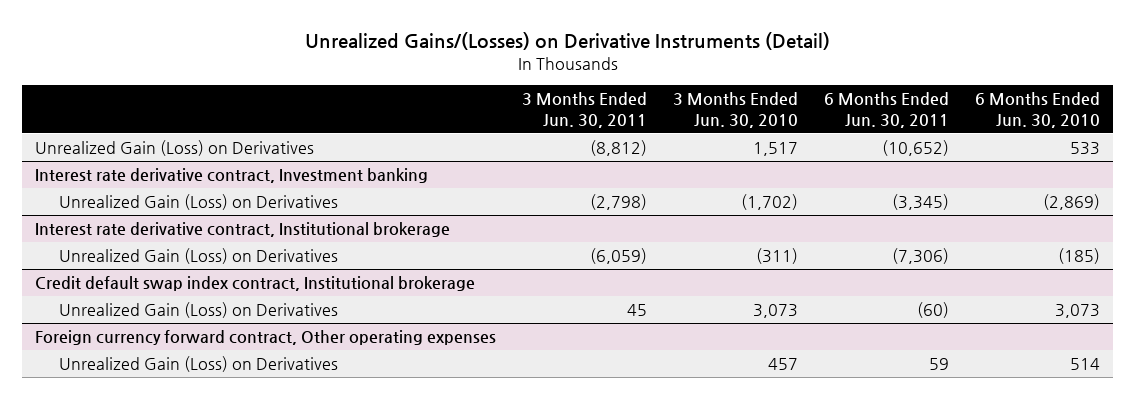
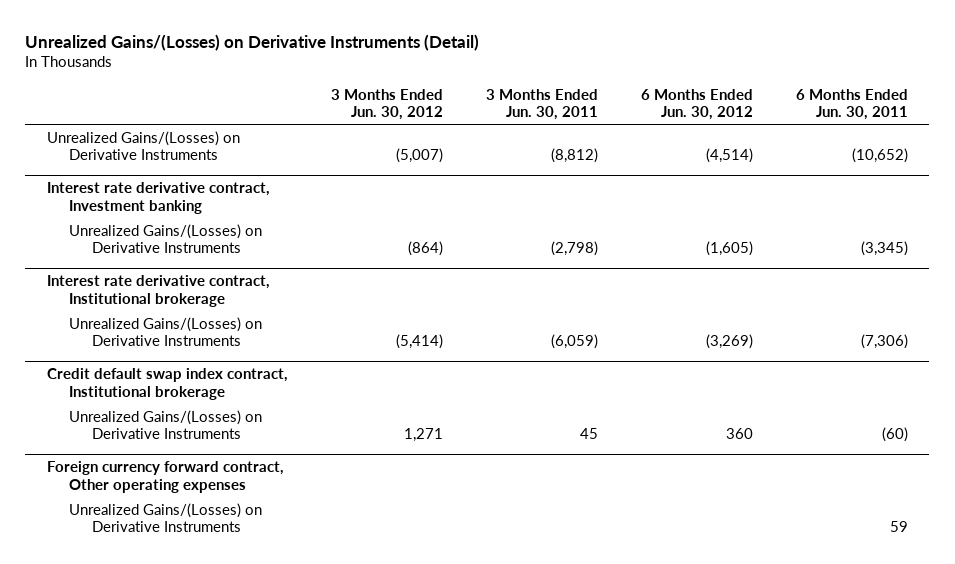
[673,92,799,128] 3 Months Ended Jun. 30, 2010 -> none
[975,92,1101,128] 6 Months Ended Jun. 30, 2010 -> none
none -> [330,88,443,121] 3 Months Ended Jun. 30, 2012
none -> [640,88,753,121] 6 Months Ended Jun. 30, 2012
[35,140,315,157] Unrealized Gain (Loss) on Derivatives -> [46,130,240,161] Unrealized Gains/(Losses) on Derivative Instruments
[58,194,338,211] Unrealized Gain (Loss) on Derivatives -> [69,223,263,254] Unrealized Gains/(Losses) on Derivative Instruments
[58,248,338,265] Unrealized Gain (Loss) on Derivatives -> [69,316,263,347] Unrealized Gains/(Losses) on Derivative Instruments
[58,302,338,319] Unrealized Gain (Loss) on Derivatives -> [69,409,263,440] Unrealized Gains/(Losses) on Derivative Instruments
[58,356,338,373] Unrealized Gain (Loss) on Derivatives -> [69,502,263,533] Unrealized Gains/(Losses) on Derivative Instruments

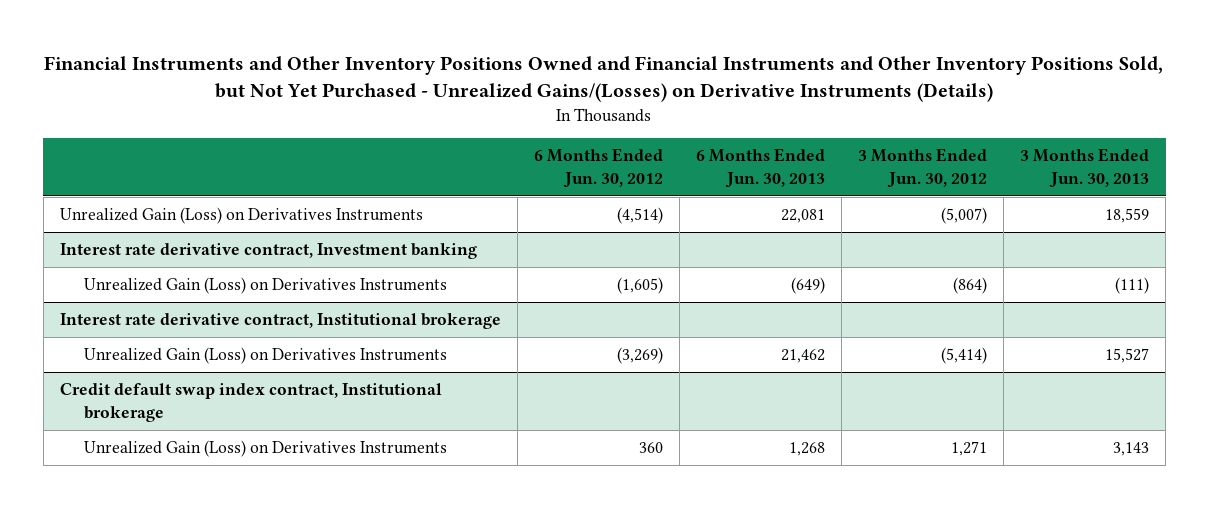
[25,33,480,51] Unrealized Gains/(Losses) on Derivative Instruments (Detail) -> [44,56,1164,103] Financial Instruments and Other Inventory Positions Owned and Financial Instruments and Other Inventory Positions Sold, but Not Yet Purchased - Unrealized Gains/(Losses) on Derivative Instruments (Details)
[485,88,598,121] 3 Months Ended Jun. 30, 2011 -> none
[795,88,908,121] 6 Months Ended Jun. 30, 2011 -> none
none -> [695,148,825,189] 6 Months Ended Jun. 30, 2013
none -> [1020,148,1150,189] 3 Months Ended Jun. 30, 2013
[46,130,240,161] Unrealized Gains/(Losses) on Derivative Instruments -> [59,207,423,225] Unrealized Gain (Loss) on Derivatives Instruments
[69,223,263,254] Unrealized Gains/(Losses) on Derivative Instruments -> [83,277,447,295] Unrealized Gain (Loss) on Derivatives Instruments
[69,316,263,347] Unrealized Gains/(Losses) on Derivative Instruments -> [83,347,447,365] Unrealized Gain (Loss) on Derivatives Instruments
[46,461,284,493] Foreign currency forward contract, Other operating expenses -> none
[69,502,263,533] Unrealized Gains/(Losses) on Derivative Instruments -> none
[69,409,263,440] Unrealized Gains/(Losses) on Derivative Instruments -> [83,440,447,458] Unrealized Gain (Loss) on Derivatives Instruments

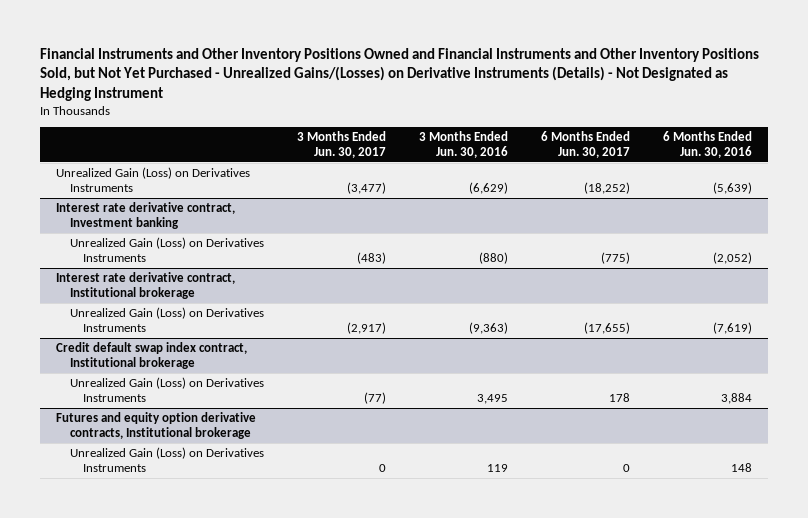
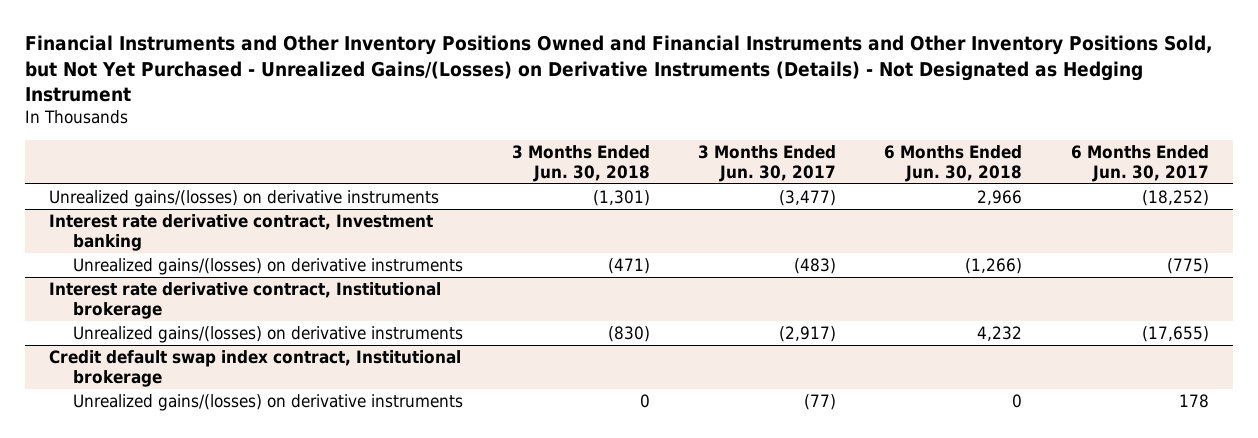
[418,131,508,158] 3 Months Ended Jun. 30, 2016 -> none
[662,131,752,158] 6 Months Ended Jun. 30, 2016 -> none
none -> [511,144,650,182] 3 Months Ended Jun. 30, 2018
none -> [884,144,1023,182] 6 Months Ended Jun. 30, 2018
[56,167,251,192] Unrealized Gain (Loss) on Derivatives Instruments -> [48,190,439,208] Unrealized gains/(losses) on derivative instruments
[69,237,264,262] Unrealized Gain (Loss) on Derivatives Instruments -> [73,258,464,276] Unrealized gains/(losses) on derivative instruments
[69,307,264,332] Unrealized Gain (Loss) on Derivatives Instruments -> [73,326,464,344] Unrealized gains/(losses) on derivative instruments
[56,412,257,439] Futures and equity option derivative contracts, Institutional brokerage -> none
[69,447,264,472] Unrealized Gain (Loss) on Derivatives Instruments -> none
[69,377,264,402] Unrealized Gain (Loss) on Derivatives Instruments -> [73,394,464,412] Unrealized gains/(losses) on derivative instruments

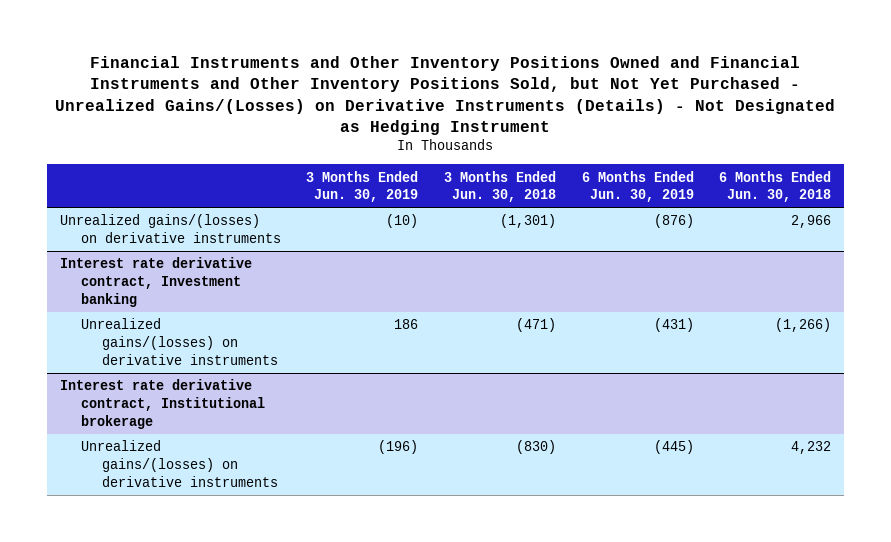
[698,144,837,182] 3 Months Ended Jun. 30, 2017 -> none
[1070,144,1209,182] 6 Months Ended Jun. 30, 2017 -> none
none -> [306,170,419,203] 3 Months Ended Jun. 30, 2019
none -> [581,170,694,203] 6 Months Ended Jun. 30, 2019
[48,350,461,387] Credit default swap index contract, Institutional brokerage -> none
[73,394,464,412] Unrealized gains/(losses) on derivative instruments -> none

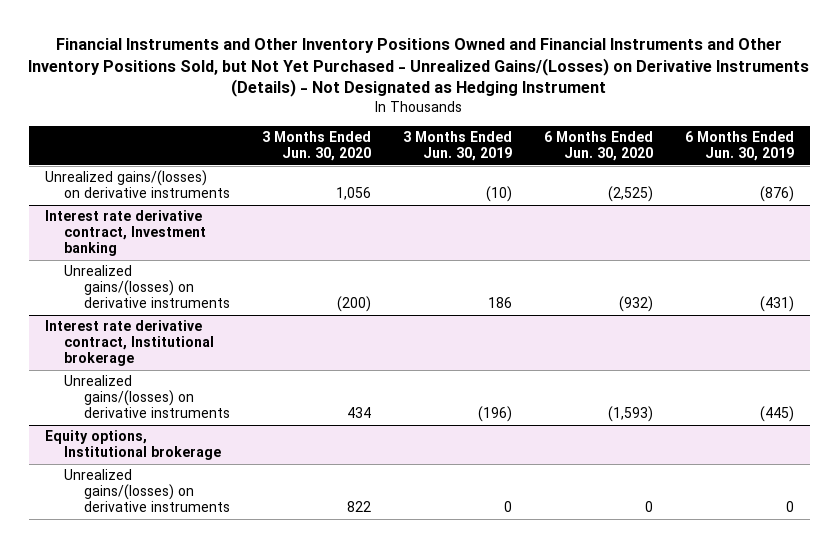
[444,170,557,203] 3 Months Ended Jun. 30, 2018 -> none
[719,170,832,203] 6 Months Ended Jun. 30, 2018 -> none
none -> [262,131,372,162] 3 Months Ended Jun. 30, 2020
none -> [544,131,654,162] 6 Months Ended Jun. 30, 2020
none -> [44,430,222,461] Equity options, Institutional brokerage
none -> [64,469,230,513] Unrealized gains/(losses) on derivative instruments

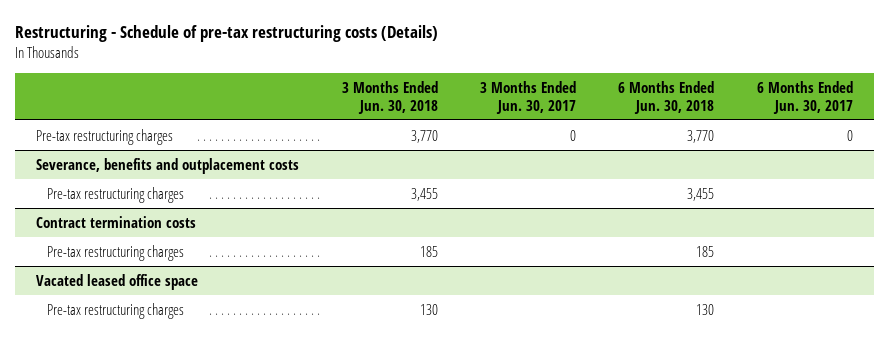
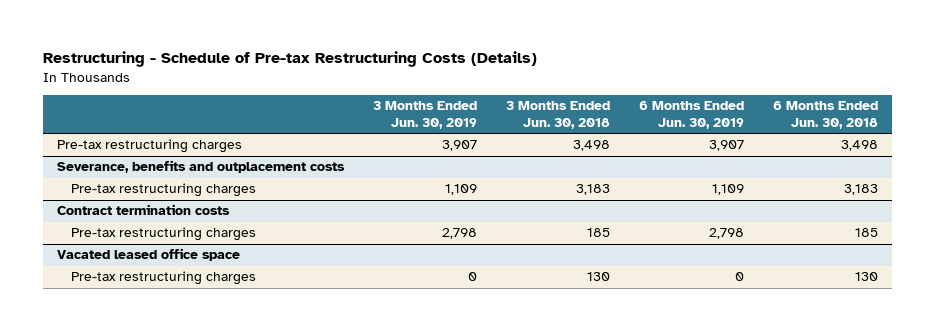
[15,25,439,43] Restructuring - Schedule of pre-tax restructuring costs (Details) -> [42,51,537,68] Restructuring - Schedule of Pre-tax Restructuring Costs (Details)
[480,80,577,114] 3 Months Ended Jun. 30, 2017 -> none
[756,80,853,114] 6 Months Ended Jun. 30, 2017 -> none
none -> [373,101,478,129] 3 Months Ended Jun. 30, 2019
none -> [638,101,744,129] 6 Months Ended Jun. 30, 2019
[410,129,438,143] 3,770 -> [572,140,610,152] 3,498
[687,129,715,143] 3,770 -> [840,140,878,152] 3,498
[410,187,438,201] 3,455 -> [575,184,610,196] 3,183
[687,187,715,201] 3,455 -> [843,184,878,196] 3,183

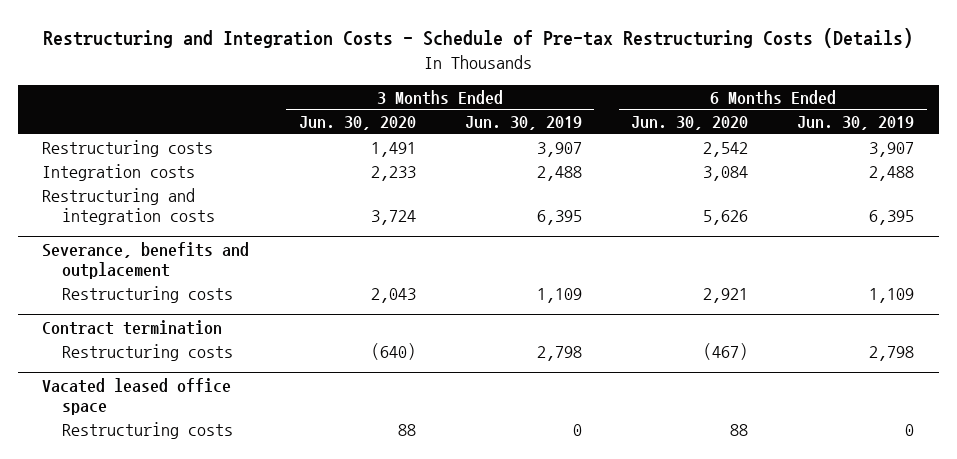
[42,51,537,68] Restructuring - Schedule of Pre-tax Restructuring Costs (Details) -> [43,28,914,49] Restructuring and Integration Costs - Schedule of Pre-tax Restructuring Costs (Details)
[505,101,610,129] 3 Months Ended Jun. 30, 2018 -> none
[772,101,878,129] 6 Months Ended Jun. 30, 2018 -> none
none -> [298,115,416,130] Jun. 30, 2020
none -> [631,115,749,130] Jun. 30, 2020
[57,139,243,154] Pre-tax restructuring charges -> [42,139,214,157] Restructuring costs
none -> [42,163,196,181] Integration costs
none -> [42,187,216,225] Restructuring and integration costs
[57,160,346,174] Severance, benefits and outplacement costs -> [42,241,250,279] Severance, benefits and outplacement
[70,183,256,198] Pre-tax restructuring charges -> [62,285,234,303] Restructuring costs
[57,204,231,216] Contract termination costs -> [42,319,223,335] Contract termination
[70,227,256,242] Pre-tax restructuring charges -> [62,343,234,361] Restructuring costs
[70,271,256,286] Pre-tax restructuring charges -> [62,421,234,439] Restructuring costs

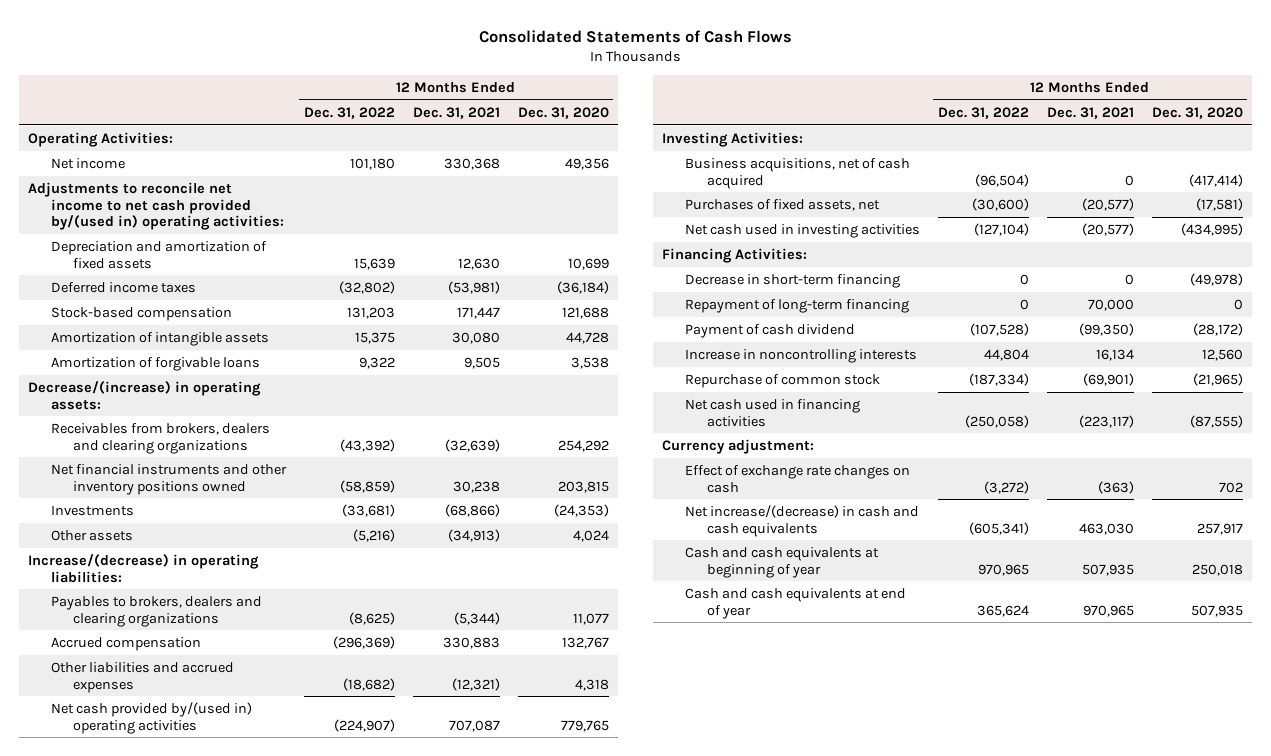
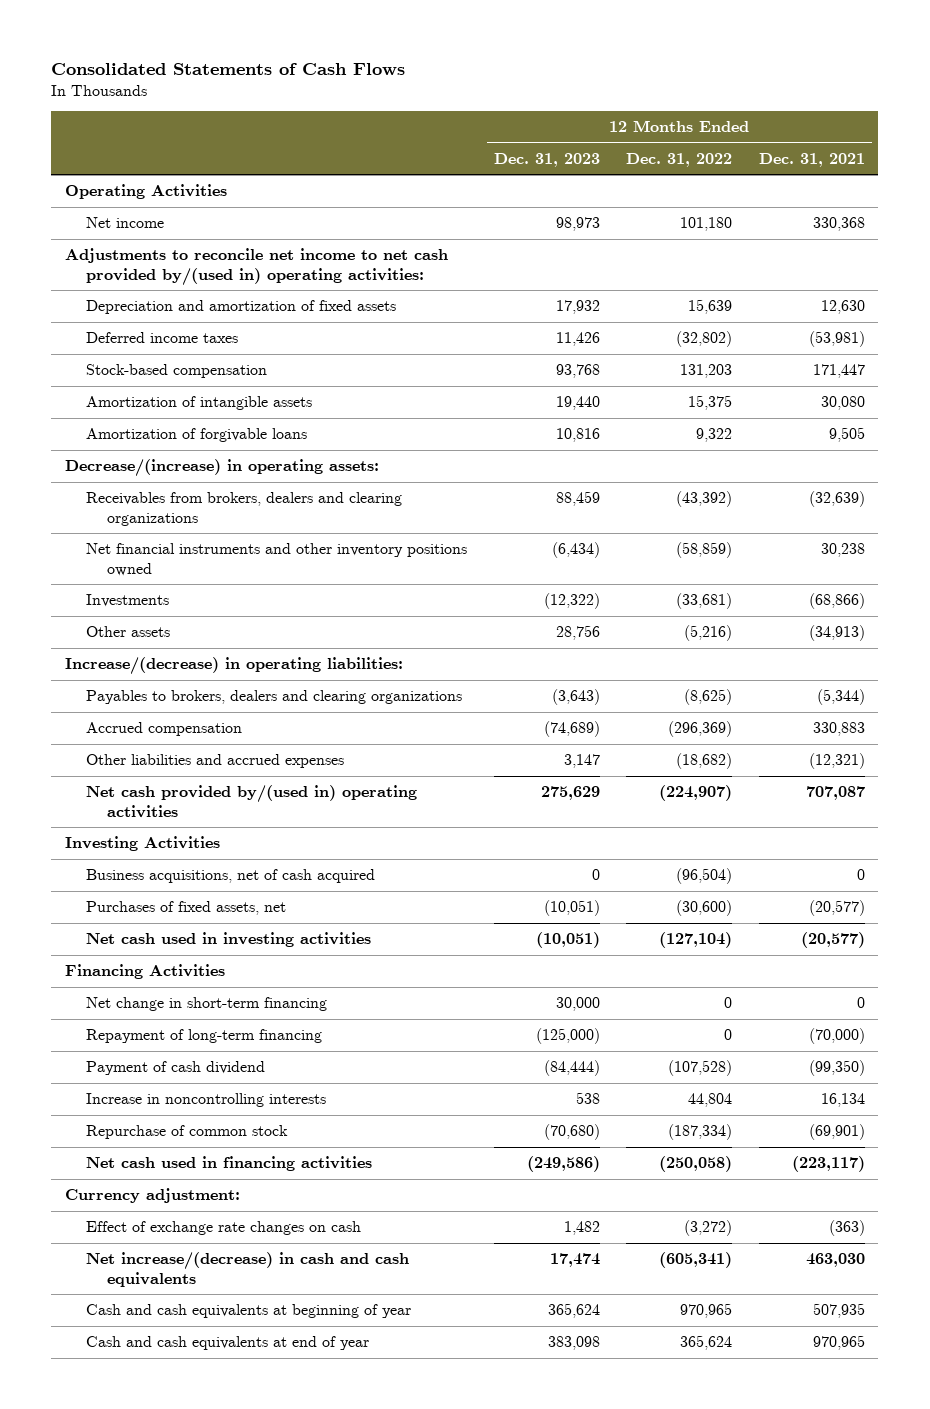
[517,106,609,119] Dec. 31, 2020 -> none
none -> [493,152,600,167] Dec. 31, 2023
[28,131,174,147] Operating Activities: -> [64,184,227,200] Operating Activities
[662,131,804,147] Investing Activities: -> [64,836,220,852] Investing Activities
[662,247,808,263] Financing Activities: -> [64,964,225,980] Financing Activities
[684,273,900,288] Decrease in short-term financing -> [85,997,327,1012] Net change in short-term financing
[1087,298,1134,311] 70,000 -> [809,1028,866,1045] (70,000)

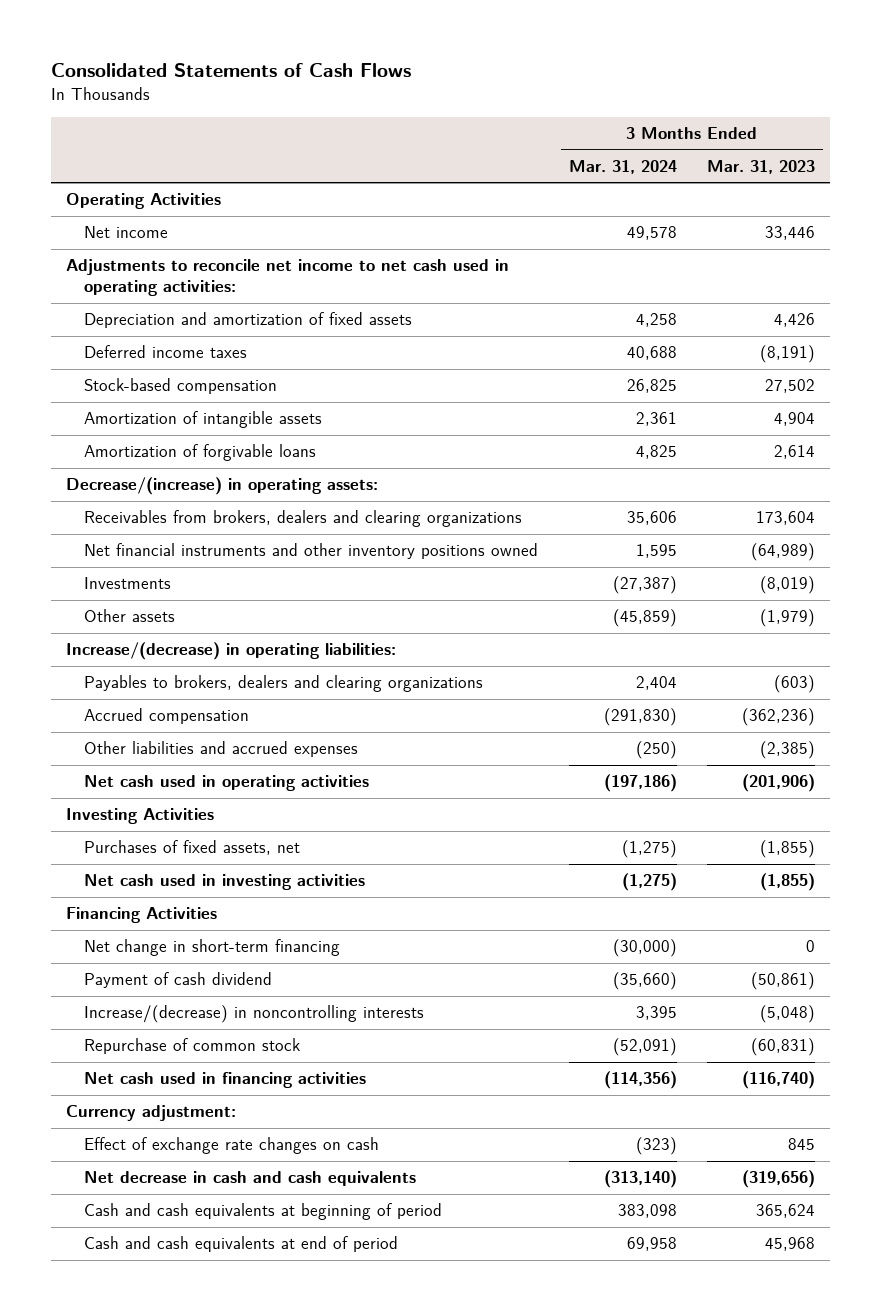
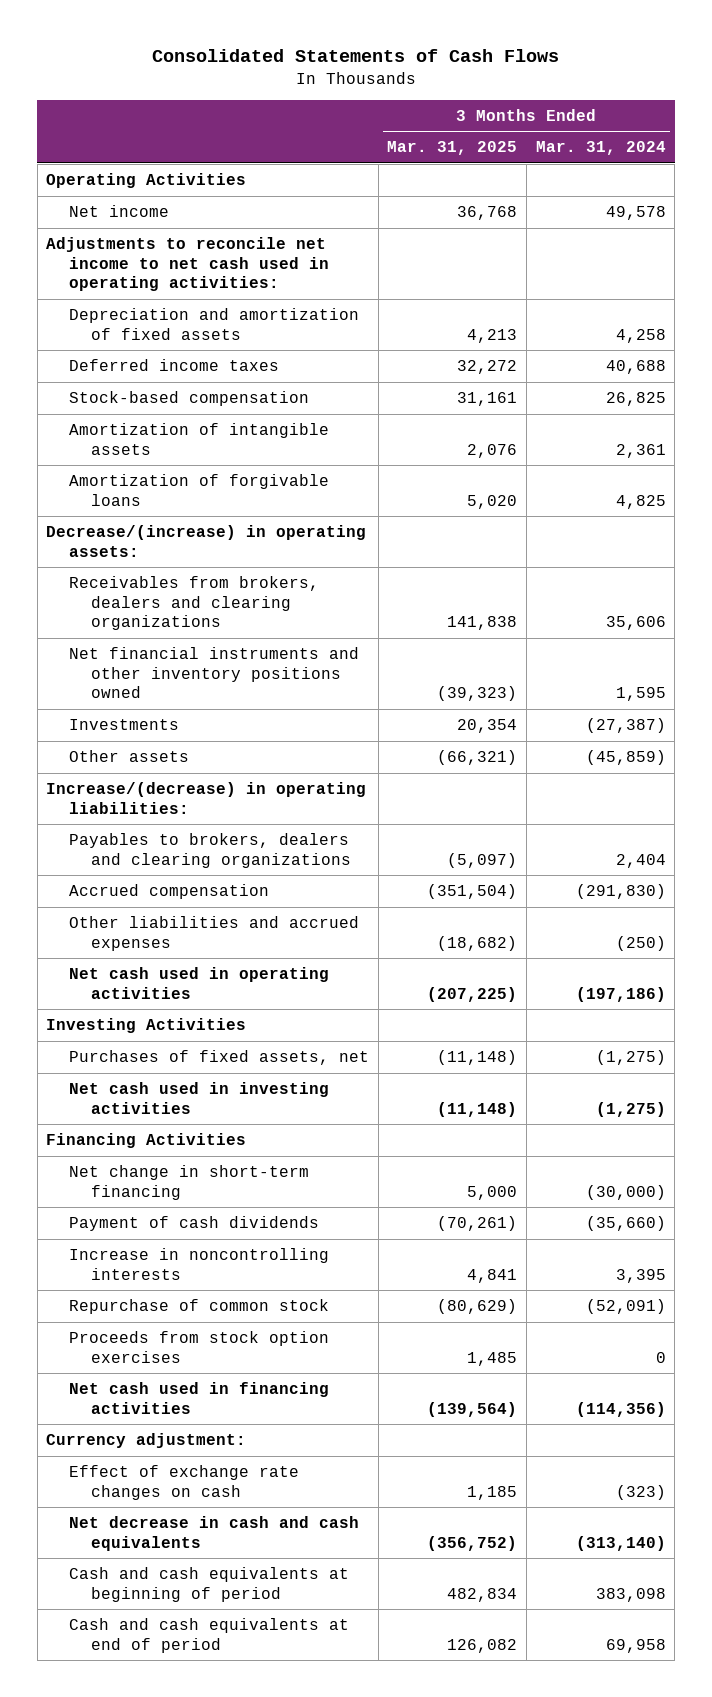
[707,159,816,174] Mar. 31, 2023 -> none
none -> [387,141,518,156] Mar. 31, 2025
[84,972,273,989] Payment of cash dividend -> [68,1216,319,1232] Payment of cash dividends
[84,1005,425,1024] Increase/(decrease) in noncontrolling interests -> [68,1248,329,1280] Increase in noncontrolling interests
none -> [68,1331,329,1363] Proceeds from stock option exercises

